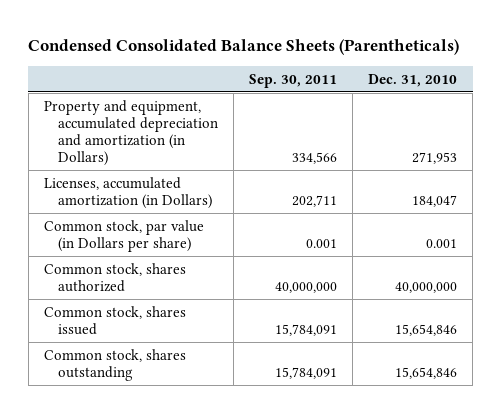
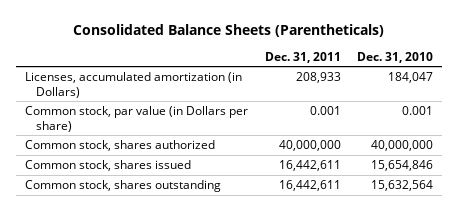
[28,39,460,56] Condensed Consolidated Balance Sheets (Parentheticals) -> [73,23,385,37] Consolidated Balance Sheets (Parentheticals)
[248,73,337,88] Sep. 30, 2011 -> none
none -> [264,51,341,63] Dec. 31, 2011
[43,99,218,167] Property and equipment, accumulated depreciation and amortization (in Dollars) -> none
[395,366,458,379] 15,654,846 -> [371,179,434,191] 15,632,564

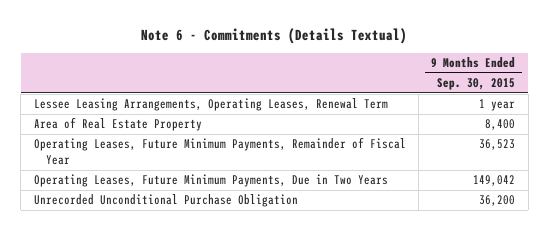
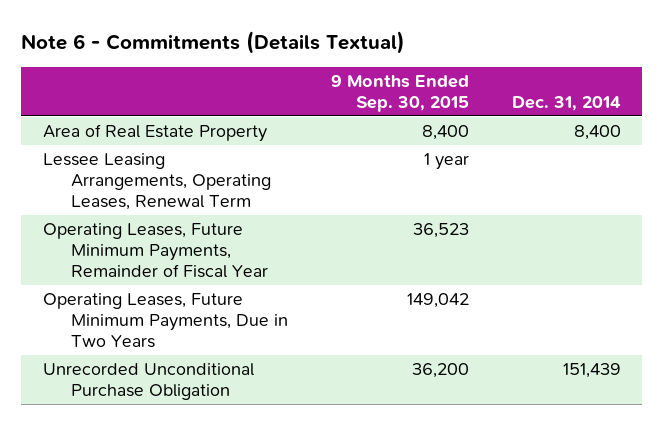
none -> [511,96,621,112] Dec. 31, 2014
[33,98,388,112] Lessee Leasing Arrangements, Operating Leases, Renewal Term -> [42,152,272,210] Lessee Leasing Arrangements, Operating Leases, Renewal Term

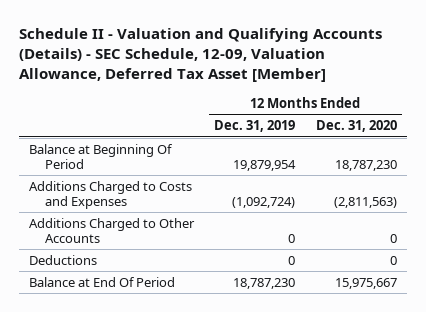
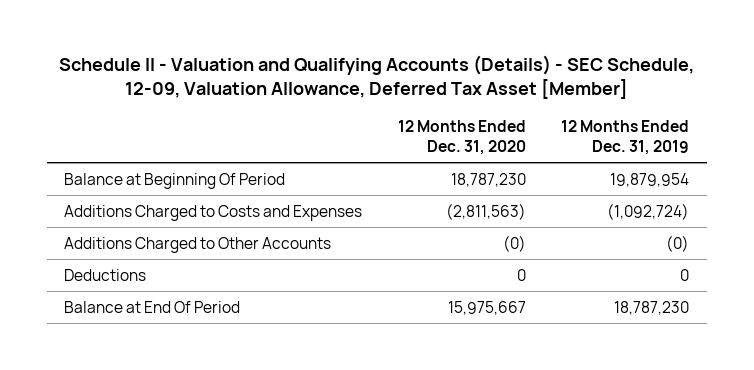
[288,233,296,243] 0 -> [666,234,690,252] (0)
[389,233,397,243] 0 -> [502,234,526,252] (0)

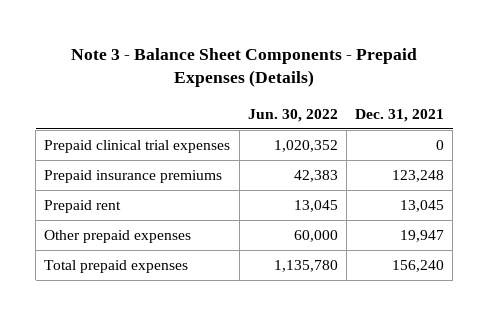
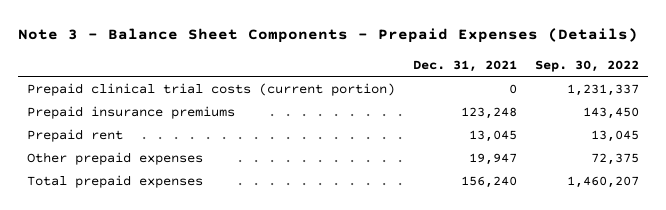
[247,108,338,122] Jun. 30, 2022 -> none
none -> [534,59,639,72] Sep. 30, 2022
[44,140,231,154] Prepaid clinical trial expenses -> [26,82,395,96] Prepaid clinical trial costs (current portion)

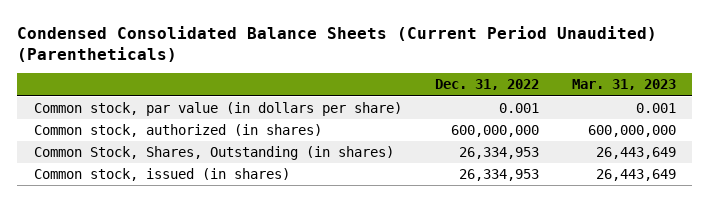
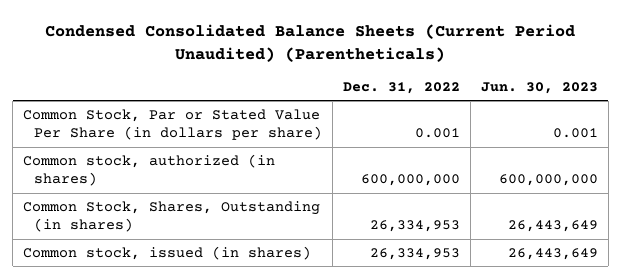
[571,79,676,91] Mar. 31, 2023 -> none
none -> [480,82,598,95] Jun. 30, 2023
[33,102,402,117] Common stock, par value (in dollars per share) -> [23,108,323,141] Common Stock, Par or Stated Value Per Share (in dollars per share)

